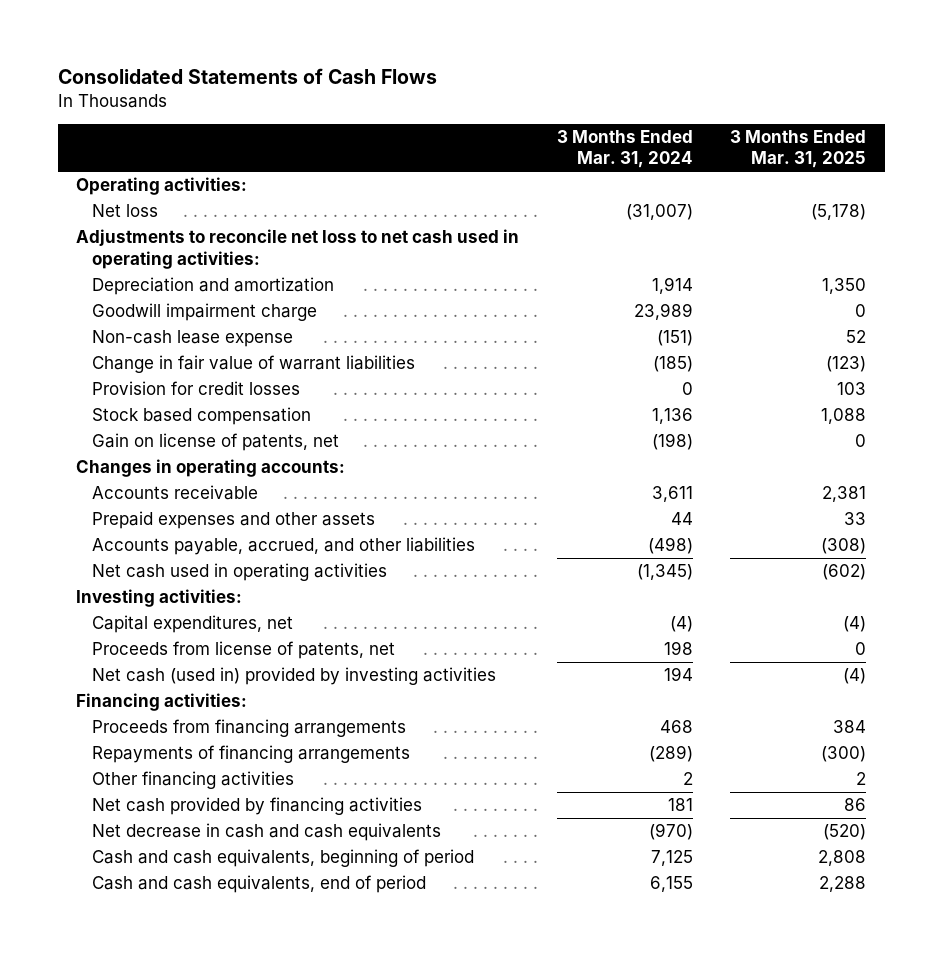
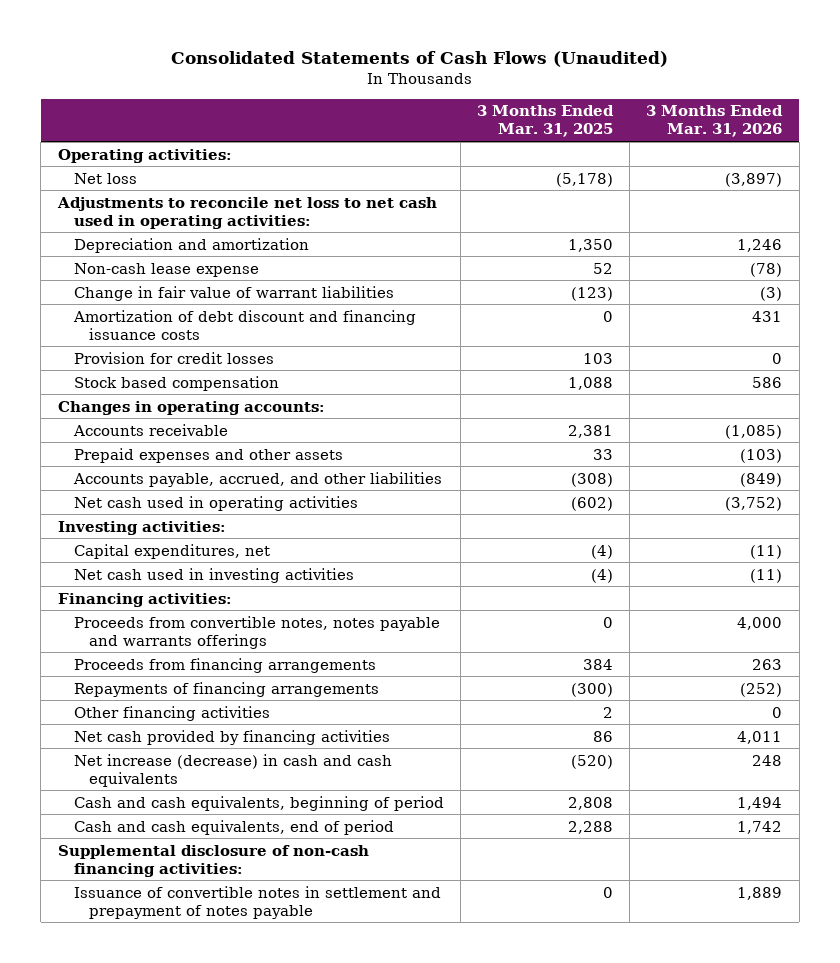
[57,67,437,84] Consolidated Statements of Cash Flows -> [170,50,668,67] Consolidated Statements of Cash Flows (Unaudited)
[556,129,693,169] 3 Months Ended Mar. 31, 2024 -> none
none -> [646,105,784,138] 3 Months Ended Mar. 31, 2026
[92,303,318,322] Goodwill impairment charge -> none
none -> [72,309,416,340] Amortization of debt discount and financing issuance costs
[92,433,340,452] Gain on license of patents, net -> none
[92,641,396,660] Proceeds from license of patents, net -> none
[92,667,497,686] Net cash (used in) provided by investing activities -> [73,567,354,583] Net cash used in investing activities
none -> [73,615,440,649] Proceeds from convertible notes, notes payable and warrants offerings
[92,823,442,842] Net decrease in cash and cash equivalents -> [73,753,392,787] Net increase (decrease) in cash and cash equivalents
none -> [57,844,369,877] Supplemental disclosure of non-cash financing activities:
none -> [73,885,441,919] Issuance of convertible notes in settlement and prepayment of notes payable

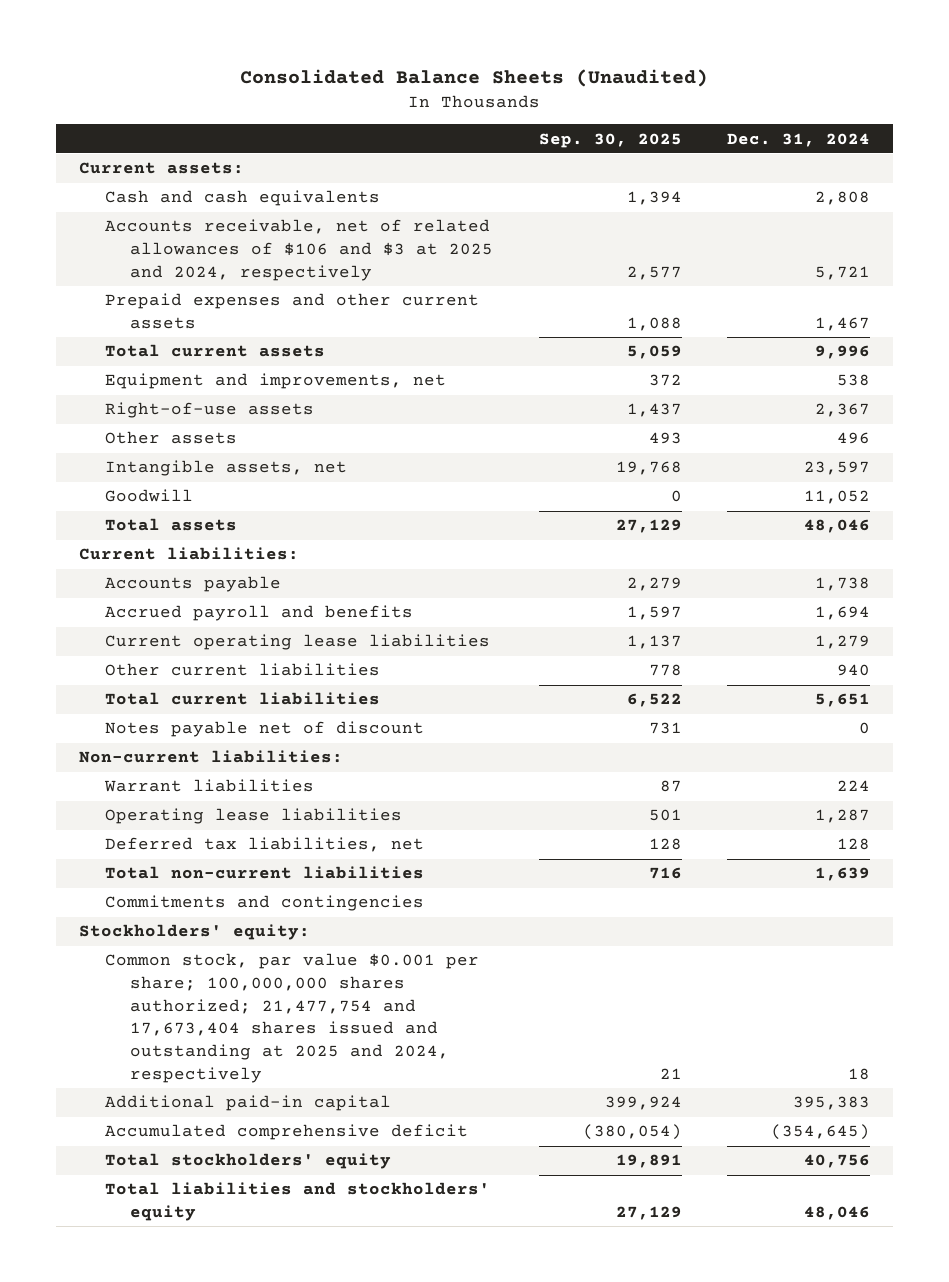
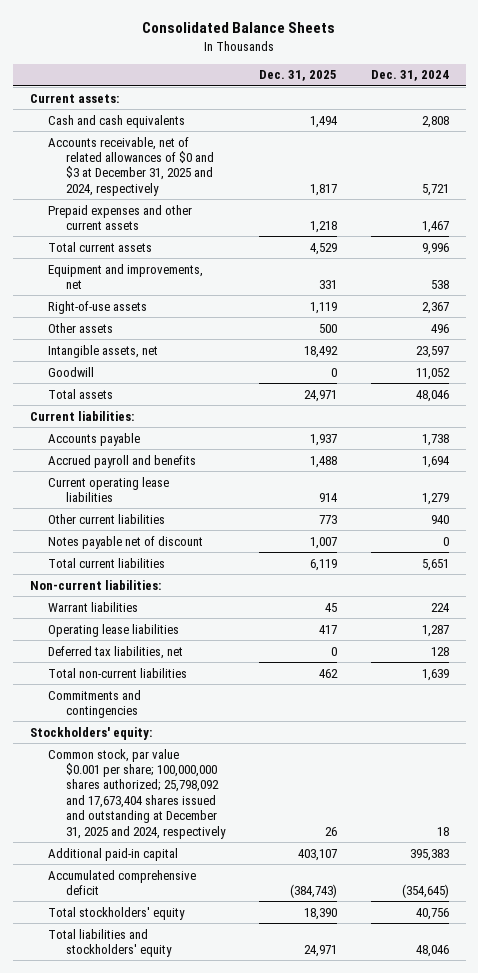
[240,69,709,88] Consolidated Balance Sheets (Unaudited) -> [142,21,336,33] Consolidated Balance Sheets
[538,132,682,148] Sep. 30, 2025 -> none
none -> [258,70,337,82] Dec. 31, 2025
[104,219,494,281] Accounts receivable, net of related allowances of $106 and $3 at 2025 and 2024, respectively -> [47,136,214,196] Accounts receivable, net of related allowances of $0 and $3 at December 31, 2025 and 2024, respectively
[104,692,380,706] Total current liabilities -> [47,557,165,568] Total current liabilities
[104,953,479,1083] Common stock, par value $0.001 per share; 100,000,000 shares authorized; 21,477,754 and 17,673,404 shares issued and outstanding at 2025 and 2024, respectively -> [47,748,226,839] Common stock, par value $0.001 per share; 100,000,000 shares authorized; 25,798,092 and 17,673,404 shares issued and outstanding at December 31, 2025 and 2024, respectively

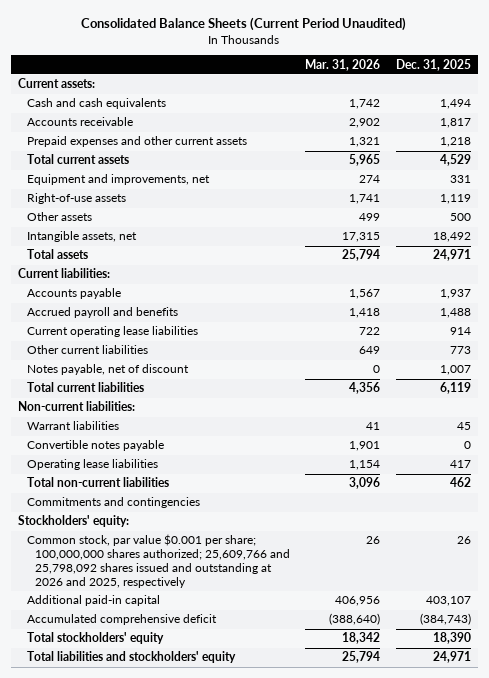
[142,21,336,33] Consolidated Balance Sheets -> [81,17,407,32] Consolidated Balance Sheets (Current Period Unaudited)
[370,70,449,82] Dec. 31, 2024 -> none
none -> [305,58,381,71] Mar. 31, 2026
[47,136,214,196] Accounts receivable, net of related allowances of $0 and $3 at December 31, 2025 and 2024, respectively -> [26,117,133,127] Accounts receivable
[47,366,94,377] Goodwill -> none
[47,535,203,549] Notes payable net of discount -> [26,364,189,376] Notes payable, net of discount
none -> [26,440,164,452] Convertible notes payable
[47,645,183,659] Deferred tax liabilities, net -> none
[47,748,226,839] Common stock, par value $0.001 per share; 100,000,000 shares authorized; 25,798,092 and 17,673,404 shares issued and outstanding at December 31, 2025 and 2024, respectively -> [26,534,290,589] Common stock, par value $0.001 per share; 100,000,000 shares authorized; 25,609,766 and 25,798,092 shares issued and outstanding at 2026 and 2025, respectively

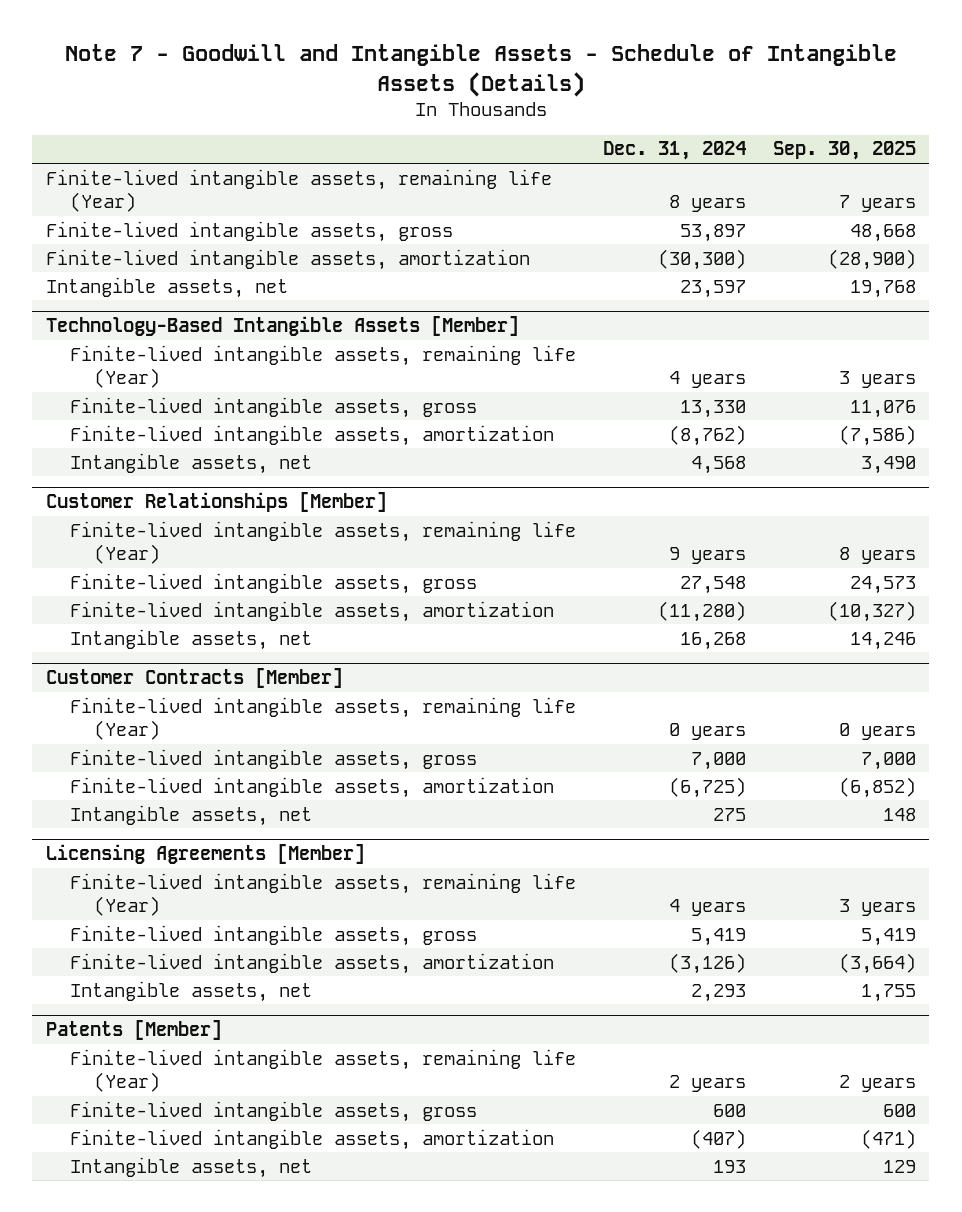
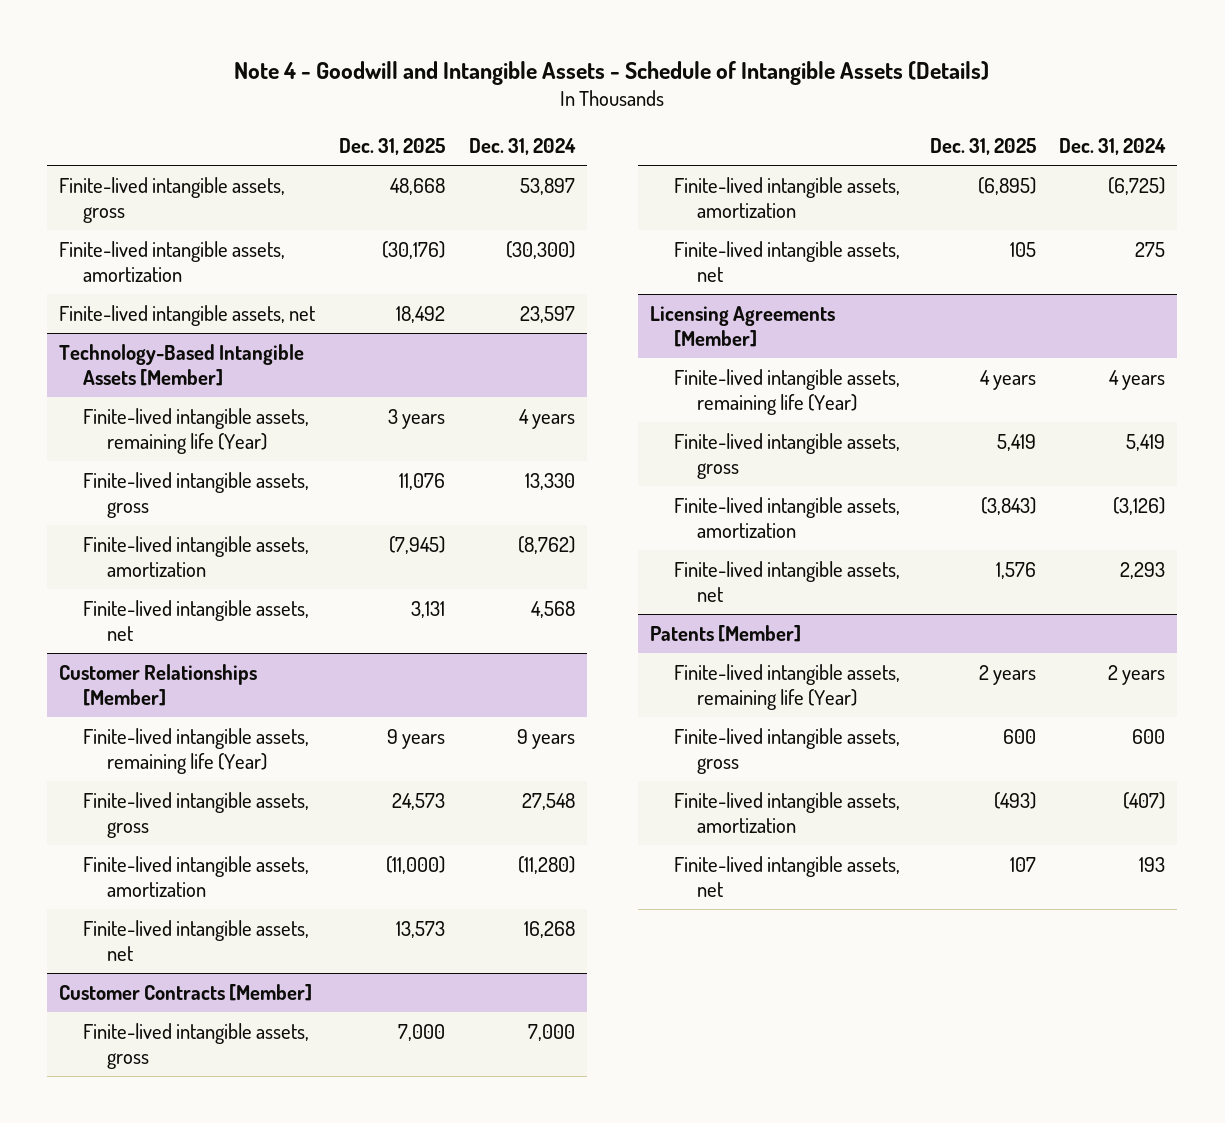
[64,44,897,97] Note 7 - Goodwill and Intangible Assets - Schedule of Intangible Assets (Details) -> [234,60,990,85] Note 4 - Goodwill and Intangible Assets - Schedule of Intangible Assets (Details)
[772,141,916,161] Sep. 30, 2025 -> none
none -> [339,138,446,156] Dec. 31, 2025
[45,168,552,212] Finite-lived intangible assets, remaining life (Year) -> none
[45,276,288,298] Intangible assets, net -> [59,304,316,326] Finite-lived intangible assets, net
[70,452,313,474] Intangible assets, net -> [82,599,309,642] Finite-lived intangible assets, net
[70,628,313,650] Intangible assets, net -> [82,919,309,962] Finite-lived intangible assets, net
[70,696,577,740] Finite-lived intangible assets, remaining life (Year) -> none
[70,804,313,826] Intangible assets, net -> [673,240,900,283] Finite-lived intangible assets, net
[70,980,313,1002] Intangible assets, net -> [673,560,900,603] Finite-lived intangible assets, net
[70,1156,313,1178] Intangible assets, net -> [673,855,900,898] Finite-lived intangible assets, net

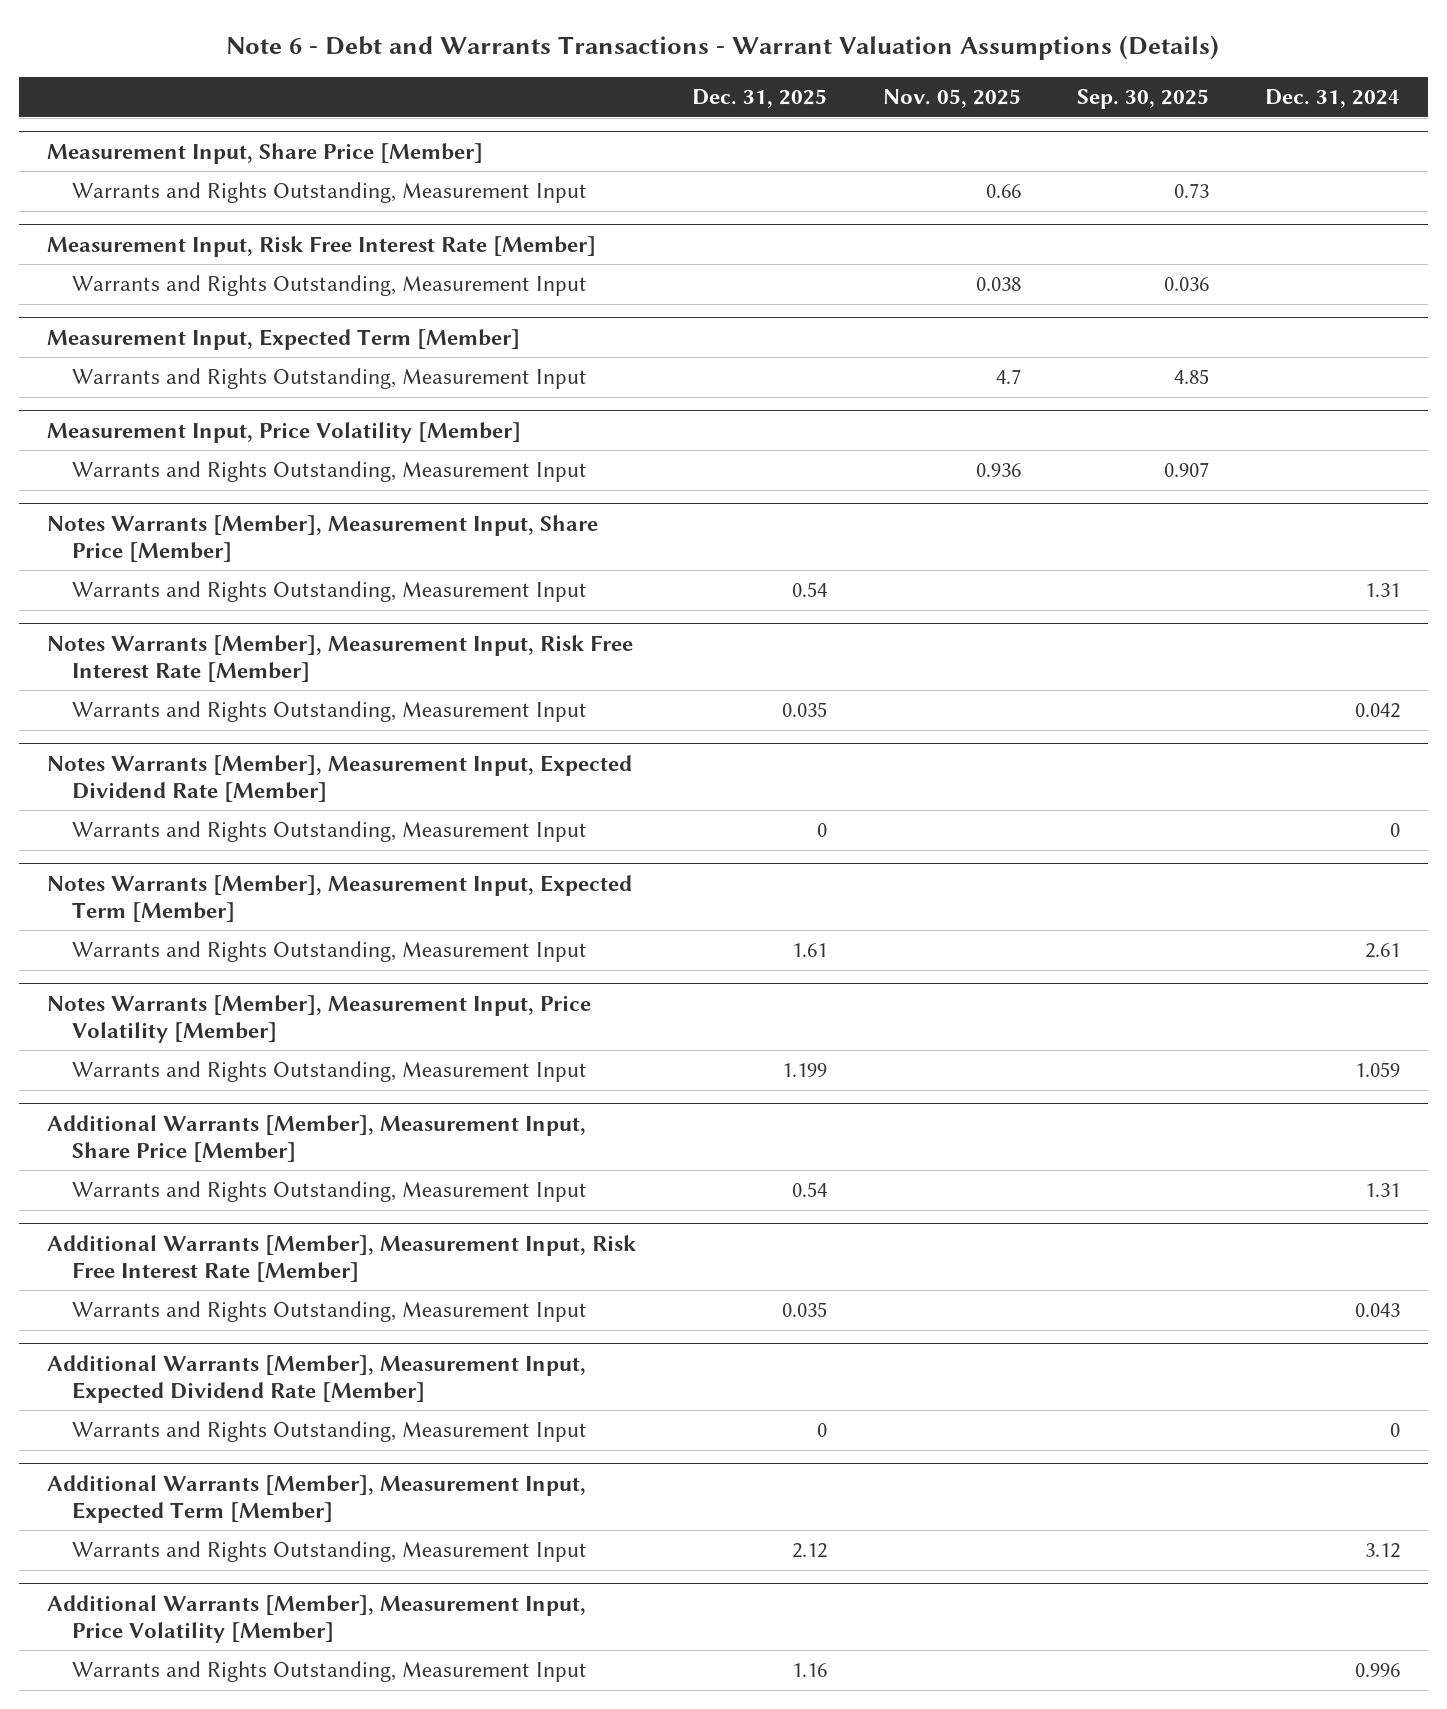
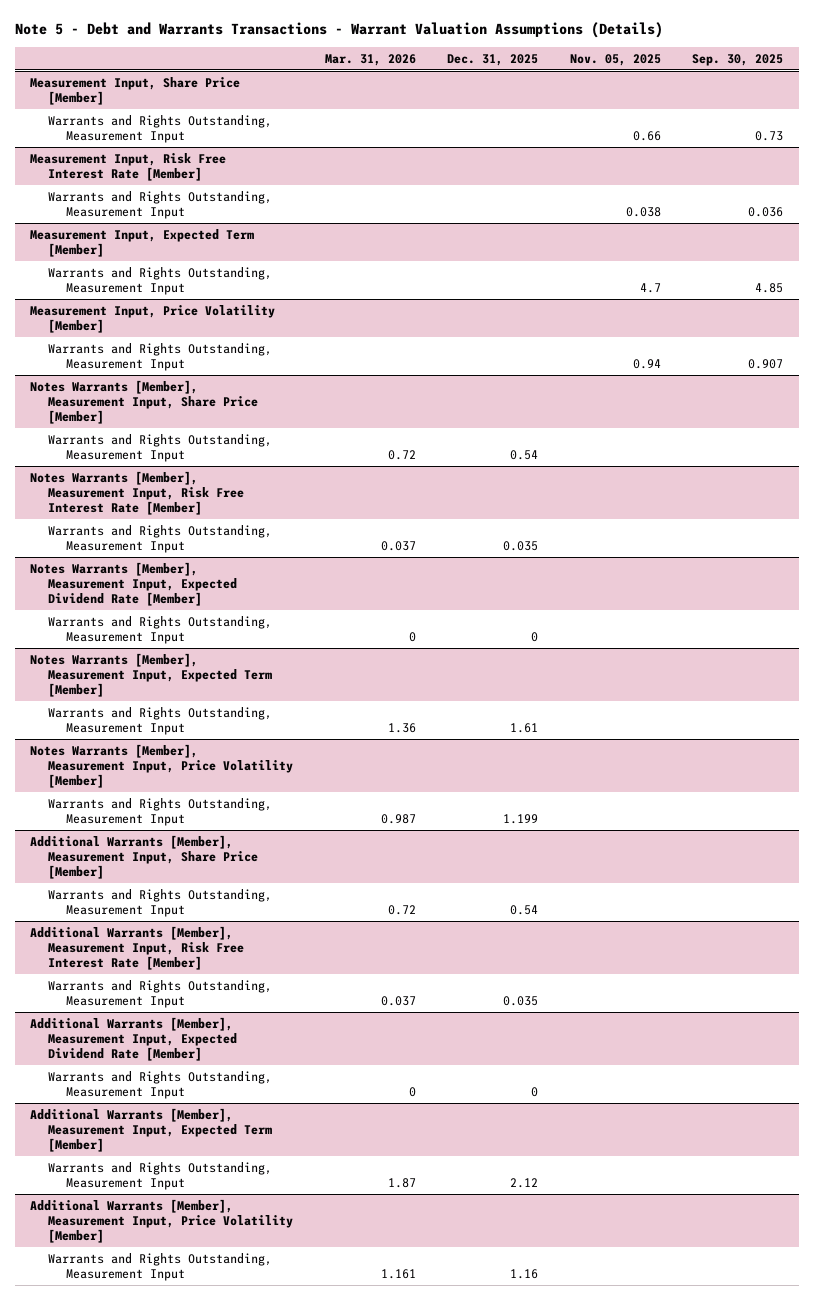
[226,34,1220,60] Note 6 - Debt and Warrants Transactions - Warrant Valuation Assumptions (Details) -> [14,22,663,39] Note 5 - Debt and Warrants Transactions - Warrant Valuation Assumptions (Details)
[1264,88,1400,108] Dec. 31, 2024 -> none
none -> [324,53,416,66] Mar. 31, 2026
[975,463,1021,478] 0.936 -> [632,358,661,369] 0.94

